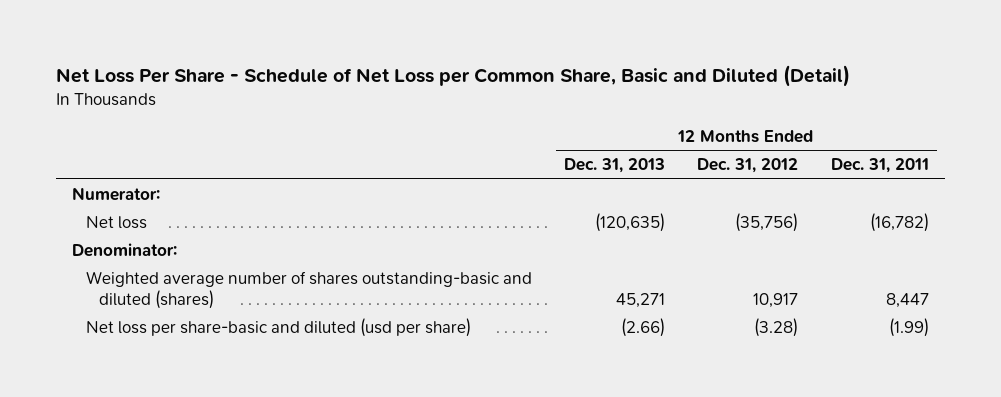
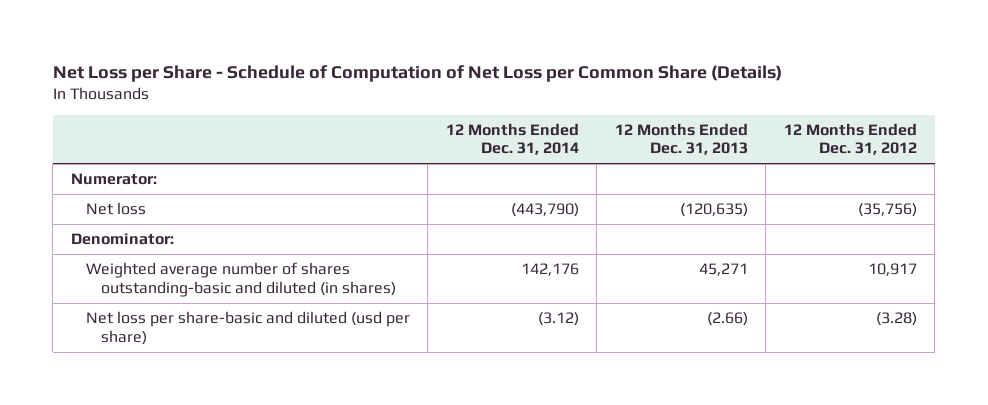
[55,65,850,88] Net Loss Per Share - Schedule of Net Loss per Common Share, Basic and Diluted (Detail) -> [52,64,782,82] Net Loss per Share - Schedule of Computation of Net Loss per Common Share (Details)
[830,158,929,174] Dec. 31, 2011 -> none
none -> [445,122,579,156] 12 Months Ended Dec. 31, 2014
[85,270,532,309] Weighted average number of shares outstanding-basic and diluted (shares) -> [85,262,396,297] Weighted average number of shares outstanding-basic and diluted (in shares)

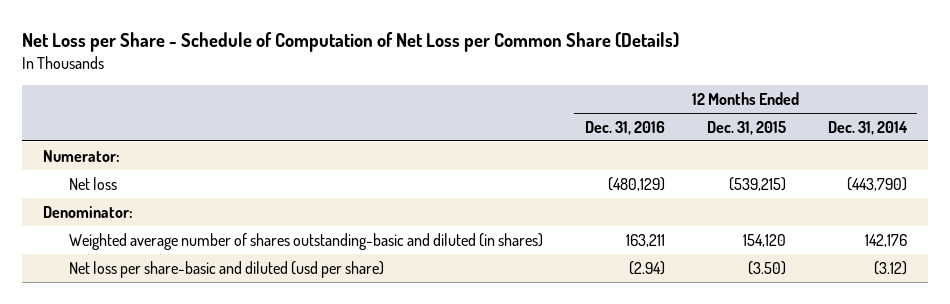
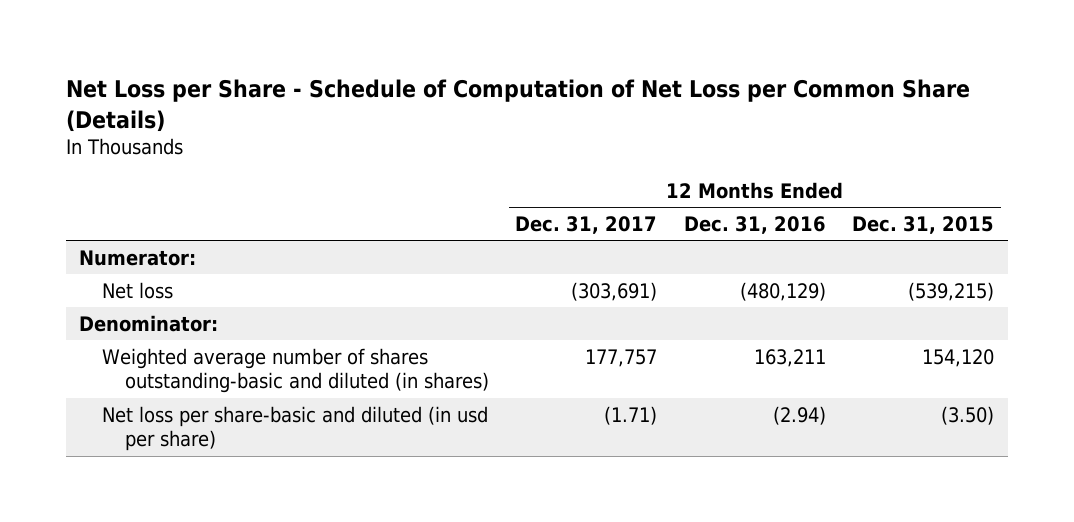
[827,120,908,135] Dec. 31, 2014 -> none
none -> [515,215,658,234] Dec. 31, 2017
[68,260,384,278] Net loss per share-basic and diluted (usd per share) -> [102,405,489,452] Net loss per share-basic and diluted (in usd per share)

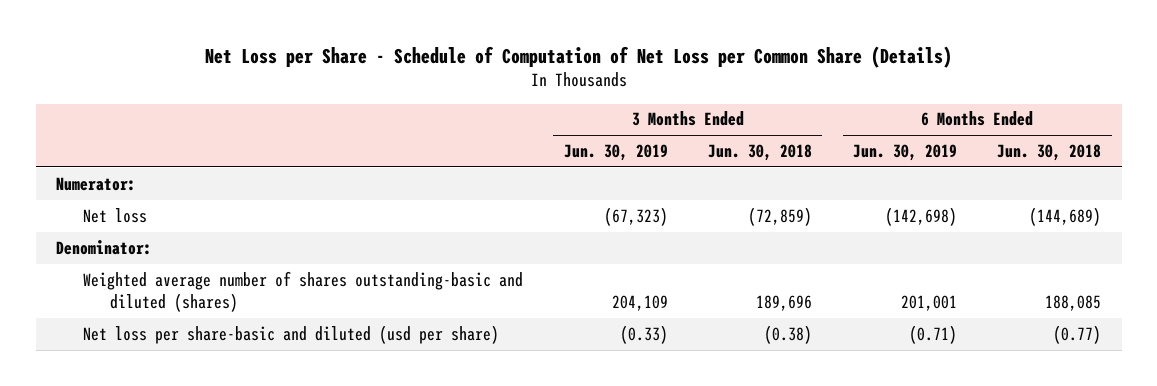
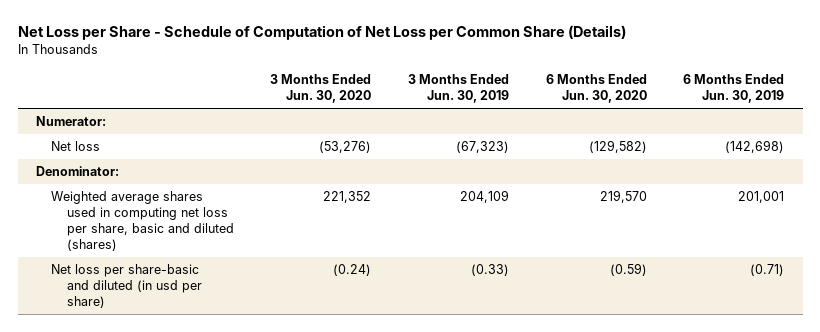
[708,144,813,162] Jun. 30, 2018 -> none
[997,144,1102,162] Jun. 30, 2018 -> none
none -> [270,74,372,104] 3 Months Ended Jun. 30, 2020
none -> [545,74,647,104] 6 Months Ended Jun. 30, 2020
[82,270,523,313] Weighted average number of shares outstanding-basic and diluted (shares) -> [51,191,234,251] Weighted average shares used in computing net loss per share, basic and diluted (shares)
[82,324,499,344] Net loss per share-basic and diluted (usd per share) -> [51,264,202,308] Net loss per share-basic and diluted (in usd per share)

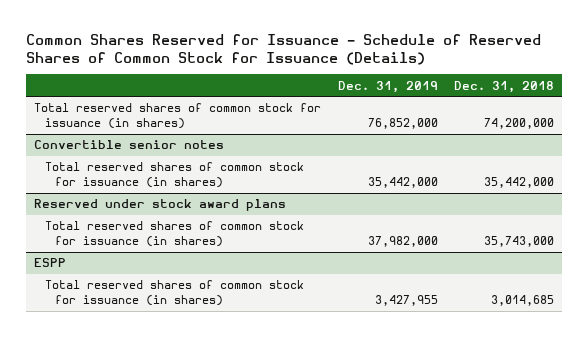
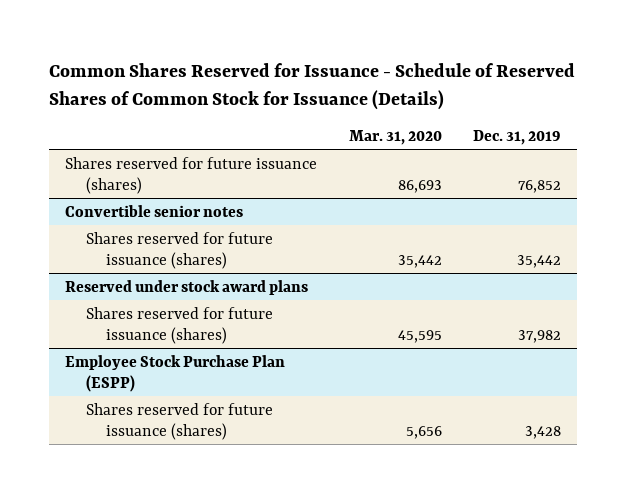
[453,80,554,93] Dec. 31, 2018 -> none
none -> [348,129,442,145] Mar. 31, 2020
[34,103,322,130] Total reserved shares of common stock for issuance (in shares) -> [65,156,318,194] Shares reserved for future issuance (shares)
[367,118,438,130] 76,852,000 -> [518,179,562,193] 76,852
[44,162,304,189] Total reserved shares of common stock for issuance (in shares) -> [85,231,273,269] Shares reserved for future issuance (shares)
[367,177,438,189] 35,442,000 -> [517,254,562,268] 35,442
[44,221,304,248] Total reserved shares of common stock for issuance (in shares) -> [85,306,273,344] Shares reserved for future issuance (shares)
[367,236,438,248] 37,982,000 -> [518,329,562,343] 37,982
[34,258,67,268] ESPP -> [65,354,286,392] Employee Stock Purchase Plan (ESPP)
[44,280,304,307] Total reserved shares of common stock for issuance (in shares) -> [85,402,273,440] Shares reserved for future issuance (shares)
[374,295,438,307] 3,427,955 -> [525,425,562,439] 3,428

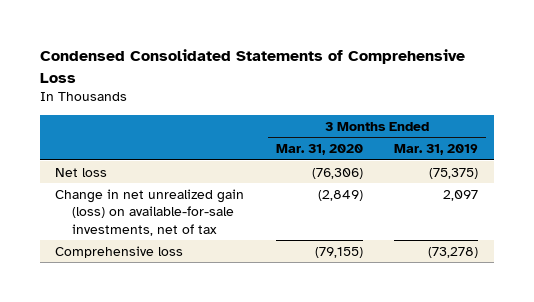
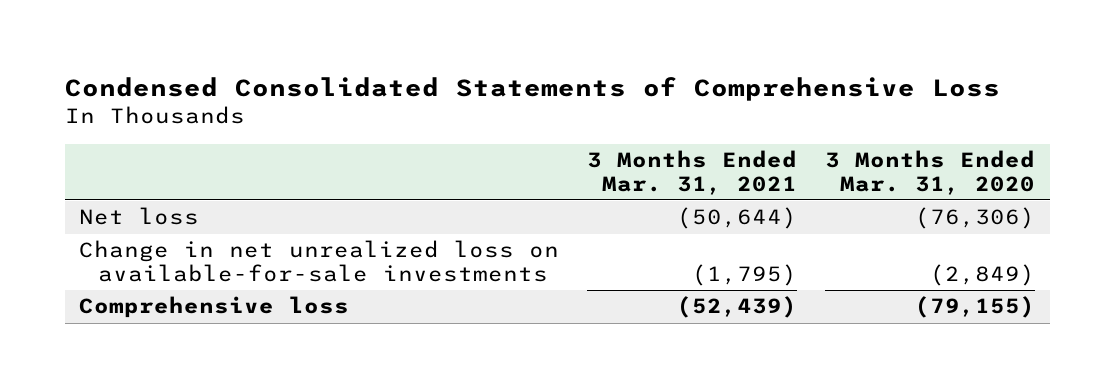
[394,144,479,156] Mar. 31, 2019 -> none
none -> [587,150,798,195] 3 Months Ended Mar. 31, 2021
[55,188,245,236] Change in net unrealized gain (loss) on available-for-sale investments, net of tax -> [78,240,559,282] Change in net unrealized loss on available-for-sale investments

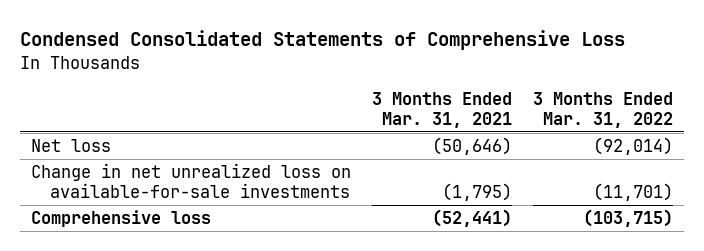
[825,150,1036,195] 3 Months Ended Mar. 31, 2020 -> none
none -> [533,91,674,128] 3 Months Ended Mar. 31, 2022
[677,207,798,230] (50,644) -> [432,137,513,156] (50,646)
[677,296,798,319] (52,439) -> [432,209,513,228] (52,441)

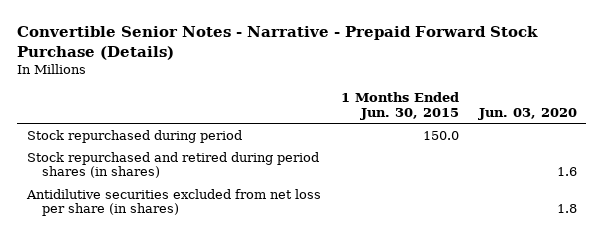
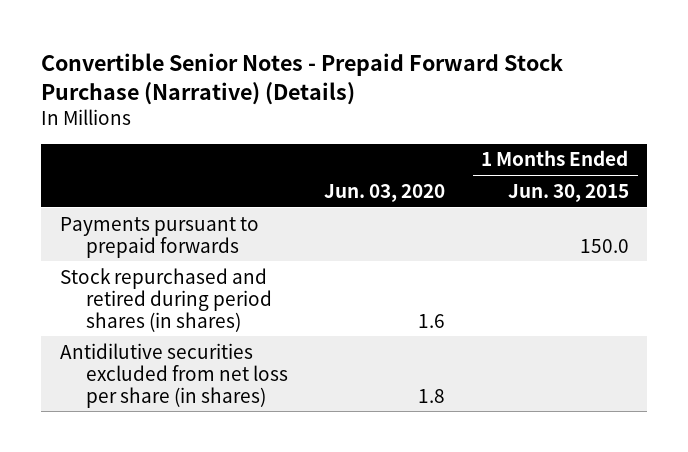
[17,25,539,60] Convertible Senior Notes - Narrative - Prepaid Forward Stock Purchase (Details) -> [41,52,564,105] Convertible Senior Notes - Prepaid Forward Stock Purchase (Narrative) (Details)
[27,129,243,143] Stock repurchased during period -> [59,216,259,258] Payments pursuant to prepaid forwards

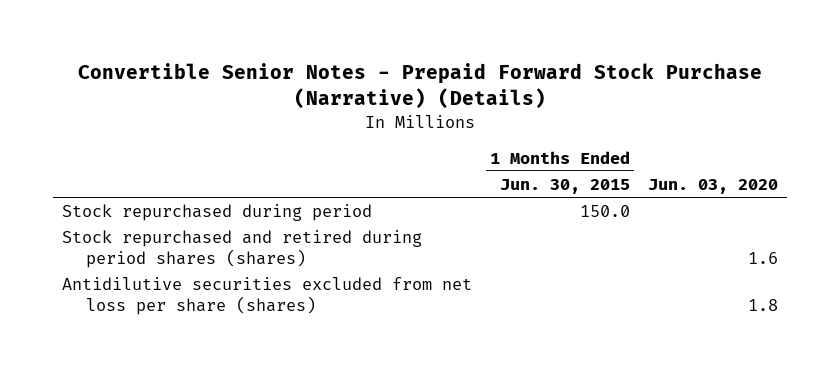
[59,216,259,258] Payments pursuant to prepaid forwards -> [62,204,373,222] Stock repurchased during period
[59,267,273,332] Stock repurchased and retired during period shares (in shares) -> [62,230,423,268] Stock repurchased and retired during period shares (shares)
[59,342,289,408] Antidilutive securities excluded from net loss per share (in shares) -> [62,277,473,315] Antidilutive securities excluded from net loss per share (shares)

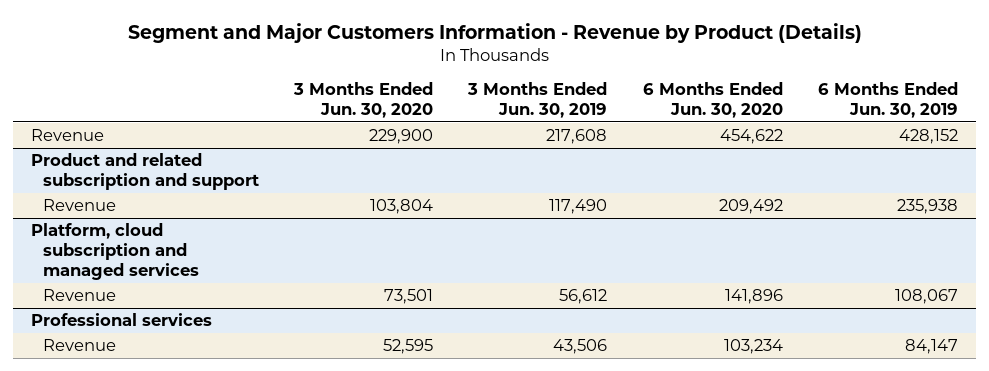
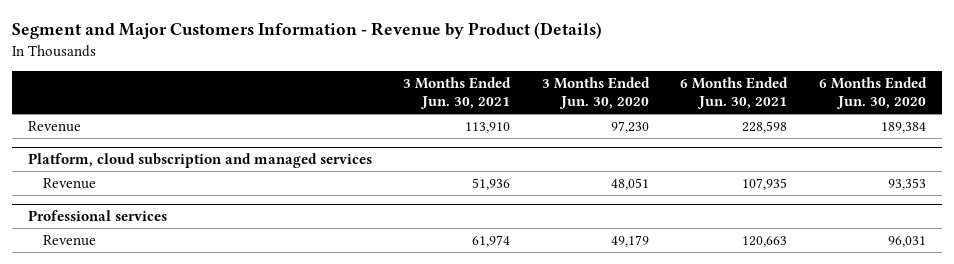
[467,82,608,119] 3 Months Ended Jun. 30, 2019 -> none
[818,82,959,119] 6 Months Ended Jun. 30, 2019 -> none
none -> [403,76,512,110] 3 Months Ended Jun. 30, 2021
none -> [680,76,789,110] 6 Months Ended Jun. 30, 2021
[30,153,259,191] Product and related subscription and support -> none
[42,199,116,212] Revenue -> none
[369,129,434,145] 229,900 -> [610,120,649,133] 97,230
[719,129,783,145] 454,622 -> [880,121,926,133] 189,384
[384,289,434,305] 73,501 -> [610,177,649,190] 48,051
[724,289,783,305] 141,896 -> [887,177,926,190] 93,353
[383,339,434,355] 52,595 -> [610,234,649,247] 49,179
[723,339,783,355] 103,234 -> [887,235,926,247] 96,031

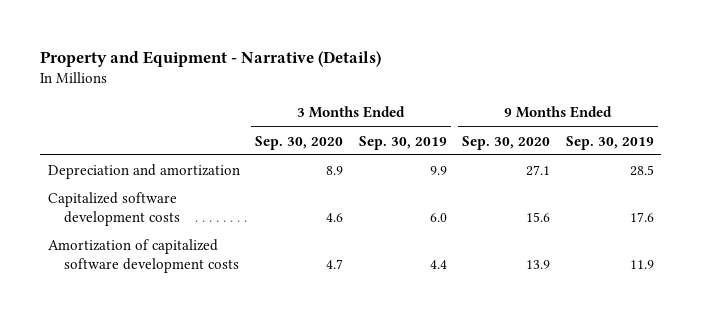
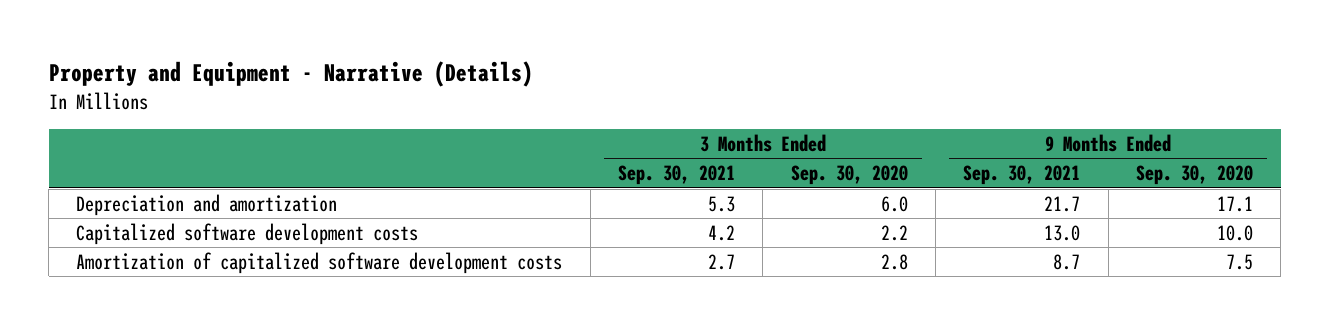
[358,135,447,150] Sep. 30, 2019 -> none
[565,135,654,150] Sep. 30, 2019 -> none
none -> [617,165,735,186] Sep. 30, 2021
none -> [963,165,1081,186] Sep. 30, 2021
[326,166,344,176] 8.9 -> [880,195,908,212] 6.0
[526,165,551,177] 27.1 -> [1216,195,1253,212] 17.1
[326,212,344,222] 4.6 -> [880,224,908,241] 2.2
[526,211,551,222] 15.6 -> [1216,224,1253,241] 10.0
[326,258,344,269] 4.7 -> [880,253,908,270] 2.8
[526,259,551,269] 13.9 -> [1225,253,1253,270] 7.5

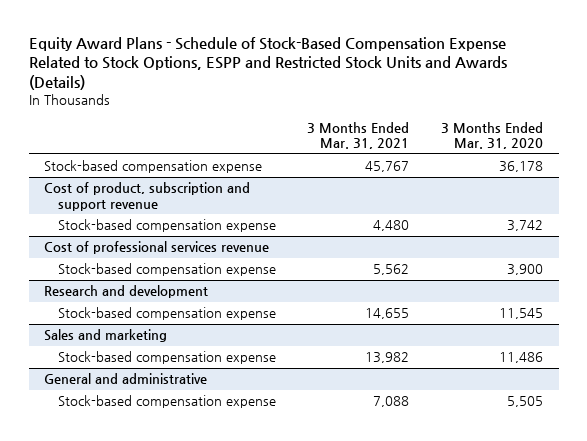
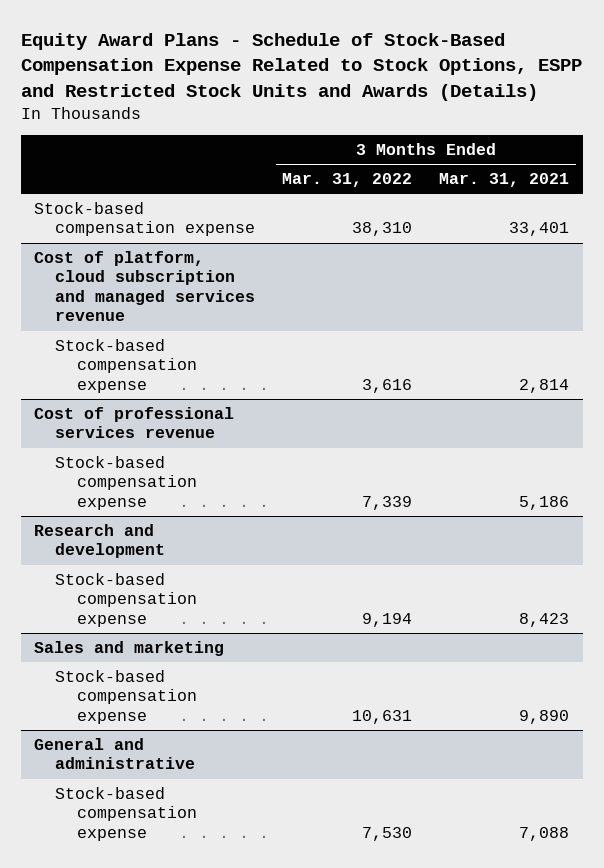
[440,121,543,150] 3 Months Ended Mar. 31, 2020 -> none
none -> [282,173,413,188] Mar. 31, 2022
[365,161,410,173] 45,767 -> [509,222,570,237] 33,401
[44,182,251,211] Cost of product, subscription and support revenue -> [34,250,256,322] Cost of platform, cloud subscription and managed services revenue
[373,220,410,232] 4,480 -> [519,378,570,393] 2,814
[373,264,410,276] 5,562 -> [519,495,570,510] 5,186
[365,308,410,320] 14,655 -> [519,612,570,627] 8,423
[365,352,410,364] 13,982 -> [519,709,570,724] 9,890

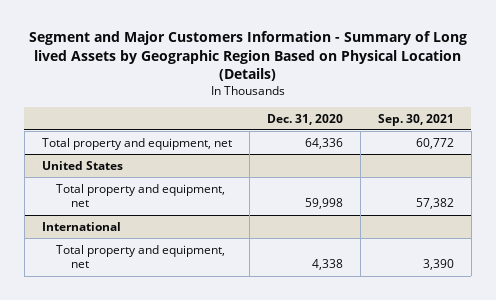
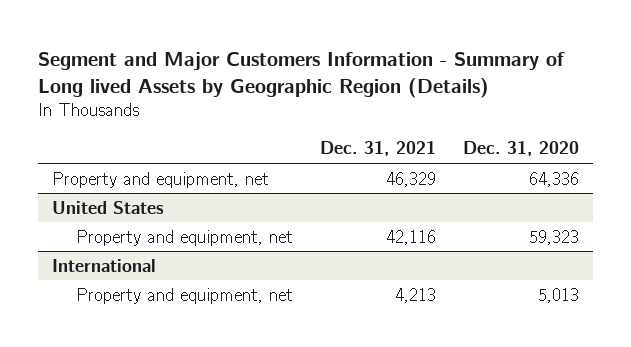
[28,31,467,82] Segment and Major Customers Information - Summary of Long lived Assets by Geographic Region Based on Physical Location (Details) -> [38,51,566,98] Segment and Major Customers Information - Summary of Long lived Assets by Geographic Region (Details)
[377,113,454,126] Sep. 30, 2021 -> none
none -> [319,141,436,157] Dec. 31, 2021
[41,137,232,150] Total property and equipment, net -> [51,171,269,188] Property and equipment, net
[56,183,226,208] Total property and equipment, net -> [75,229,293,246] Property and equipment, net
[304,198,343,210] 59,998 -> [529,229,580,245] 59,323
[56,244,226,269] Total property and equipment, net -> [75,287,293,304] Property and equipment, net
[311,259,343,271] 4,338 -> [538,287,580,303] 5,013

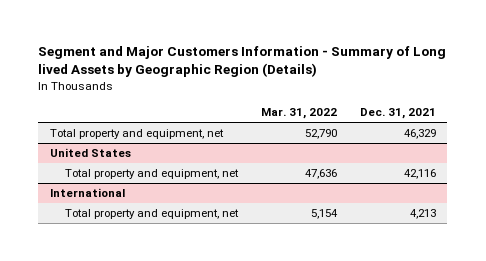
[463,141,580,157] Dec. 31, 2020 -> none
none -> [260,108,337,120] Mar. 31, 2022
[51,171,269,188] Property and equipment, net -> [49,129,224,140] Total property and equipment, net
[75,229,293,246] Property and equipment, net -> [65,169,240,180] Total property and equipment, net
[75,287,293,304] Property and equipment, net -> [65,209,240,220] Total property and equipment, net

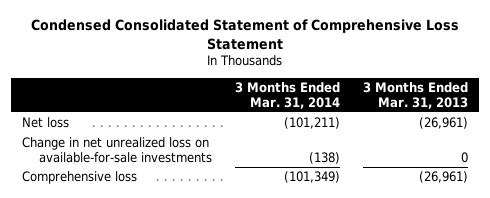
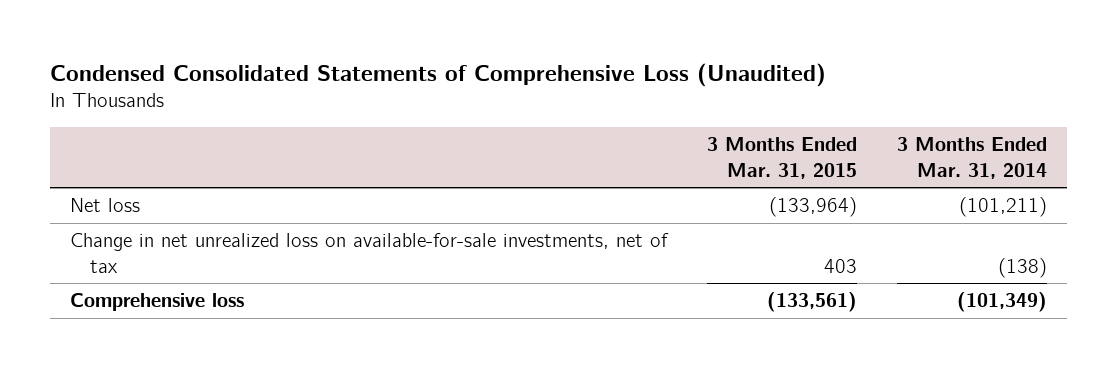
[30,18,459,50] Condensed Consolidated Statement of Comprehensive Loss Statement -> [49,62,826,87] Condensed Consolidated Statements of Comprehensive Loss (Unaudited)
[362,82,468,109] 3 Months Ended Mar. 31, 2013 -> none
none -> [707,137,858,179] 3 Months Ended Mar. 31, 2015
[22,137,213,163] Change in net unrealized loss on available-for-sale investments -> [70,233,670,273] Change in net unrealized loss on available-for-sale investments, net of tax

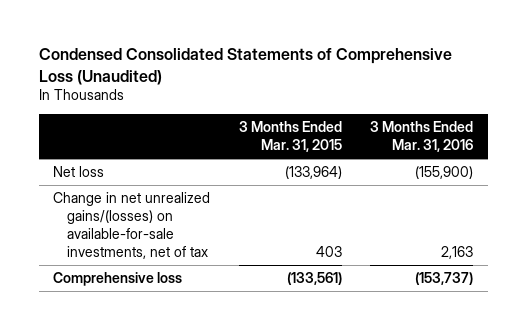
[897,137,1048,179] 3 Months Ended Mar. 31, 2014 -> none
none -> [370,121,474,152] 3 Months Ended Mar. 31, 2016
[70,233,670,273] Change in net unrealized loss on available-for-sale investments, net of tax -> [52,192,210,259] Change in net unrealized gains/(losses) on available-for-sale investments, net of tax

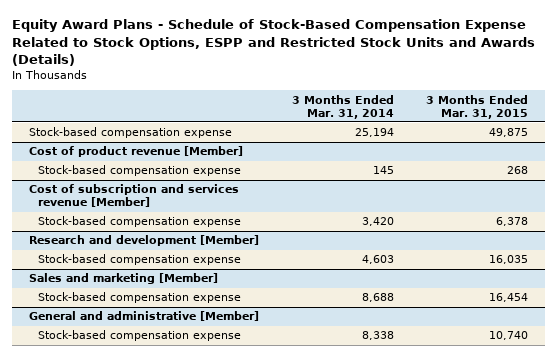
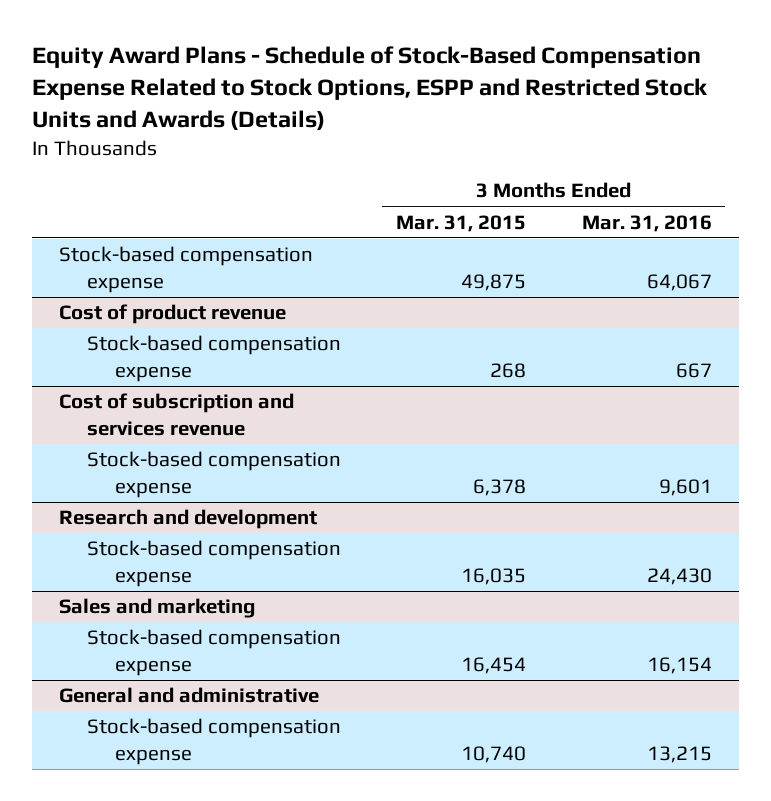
[291,94,394,119] 3 Months Ended Mar. 31, 2014 -> none
none -> [581,214,712,232] Mar. 31, 2016
[28,146,243,158] Cost of product revenue [Member] -> [59,304,287,325] Cost of product revenue
[28,184,239,208] Cost of subscription and services revenue [Member] -> [59,393,295,436] Cost of subscription and services revenue
[28,235,259,247] Research and development [Member] -> [59,509,318,530] Research and development
[28,273,218,285] Sales and marketing [Member] -> [59,598,256,619] Sales and marketing
[28,311,259,322] General and administrative [Member] -> [59,687,320,704] General and administrative

